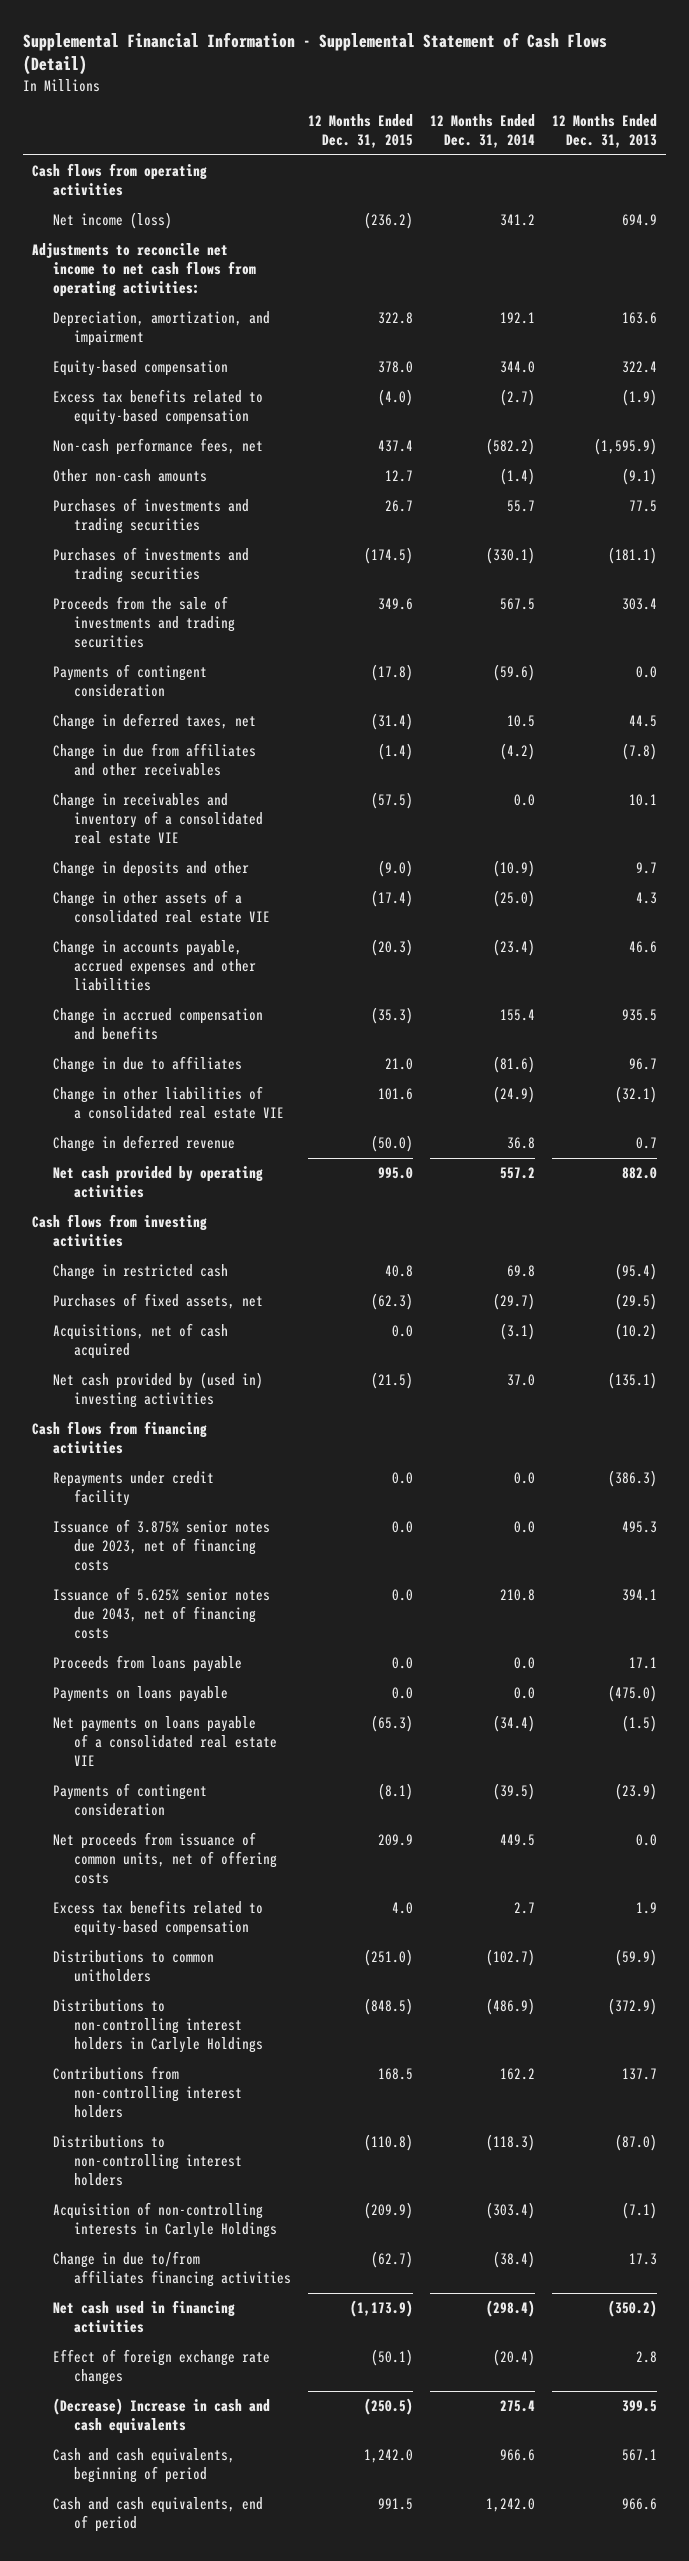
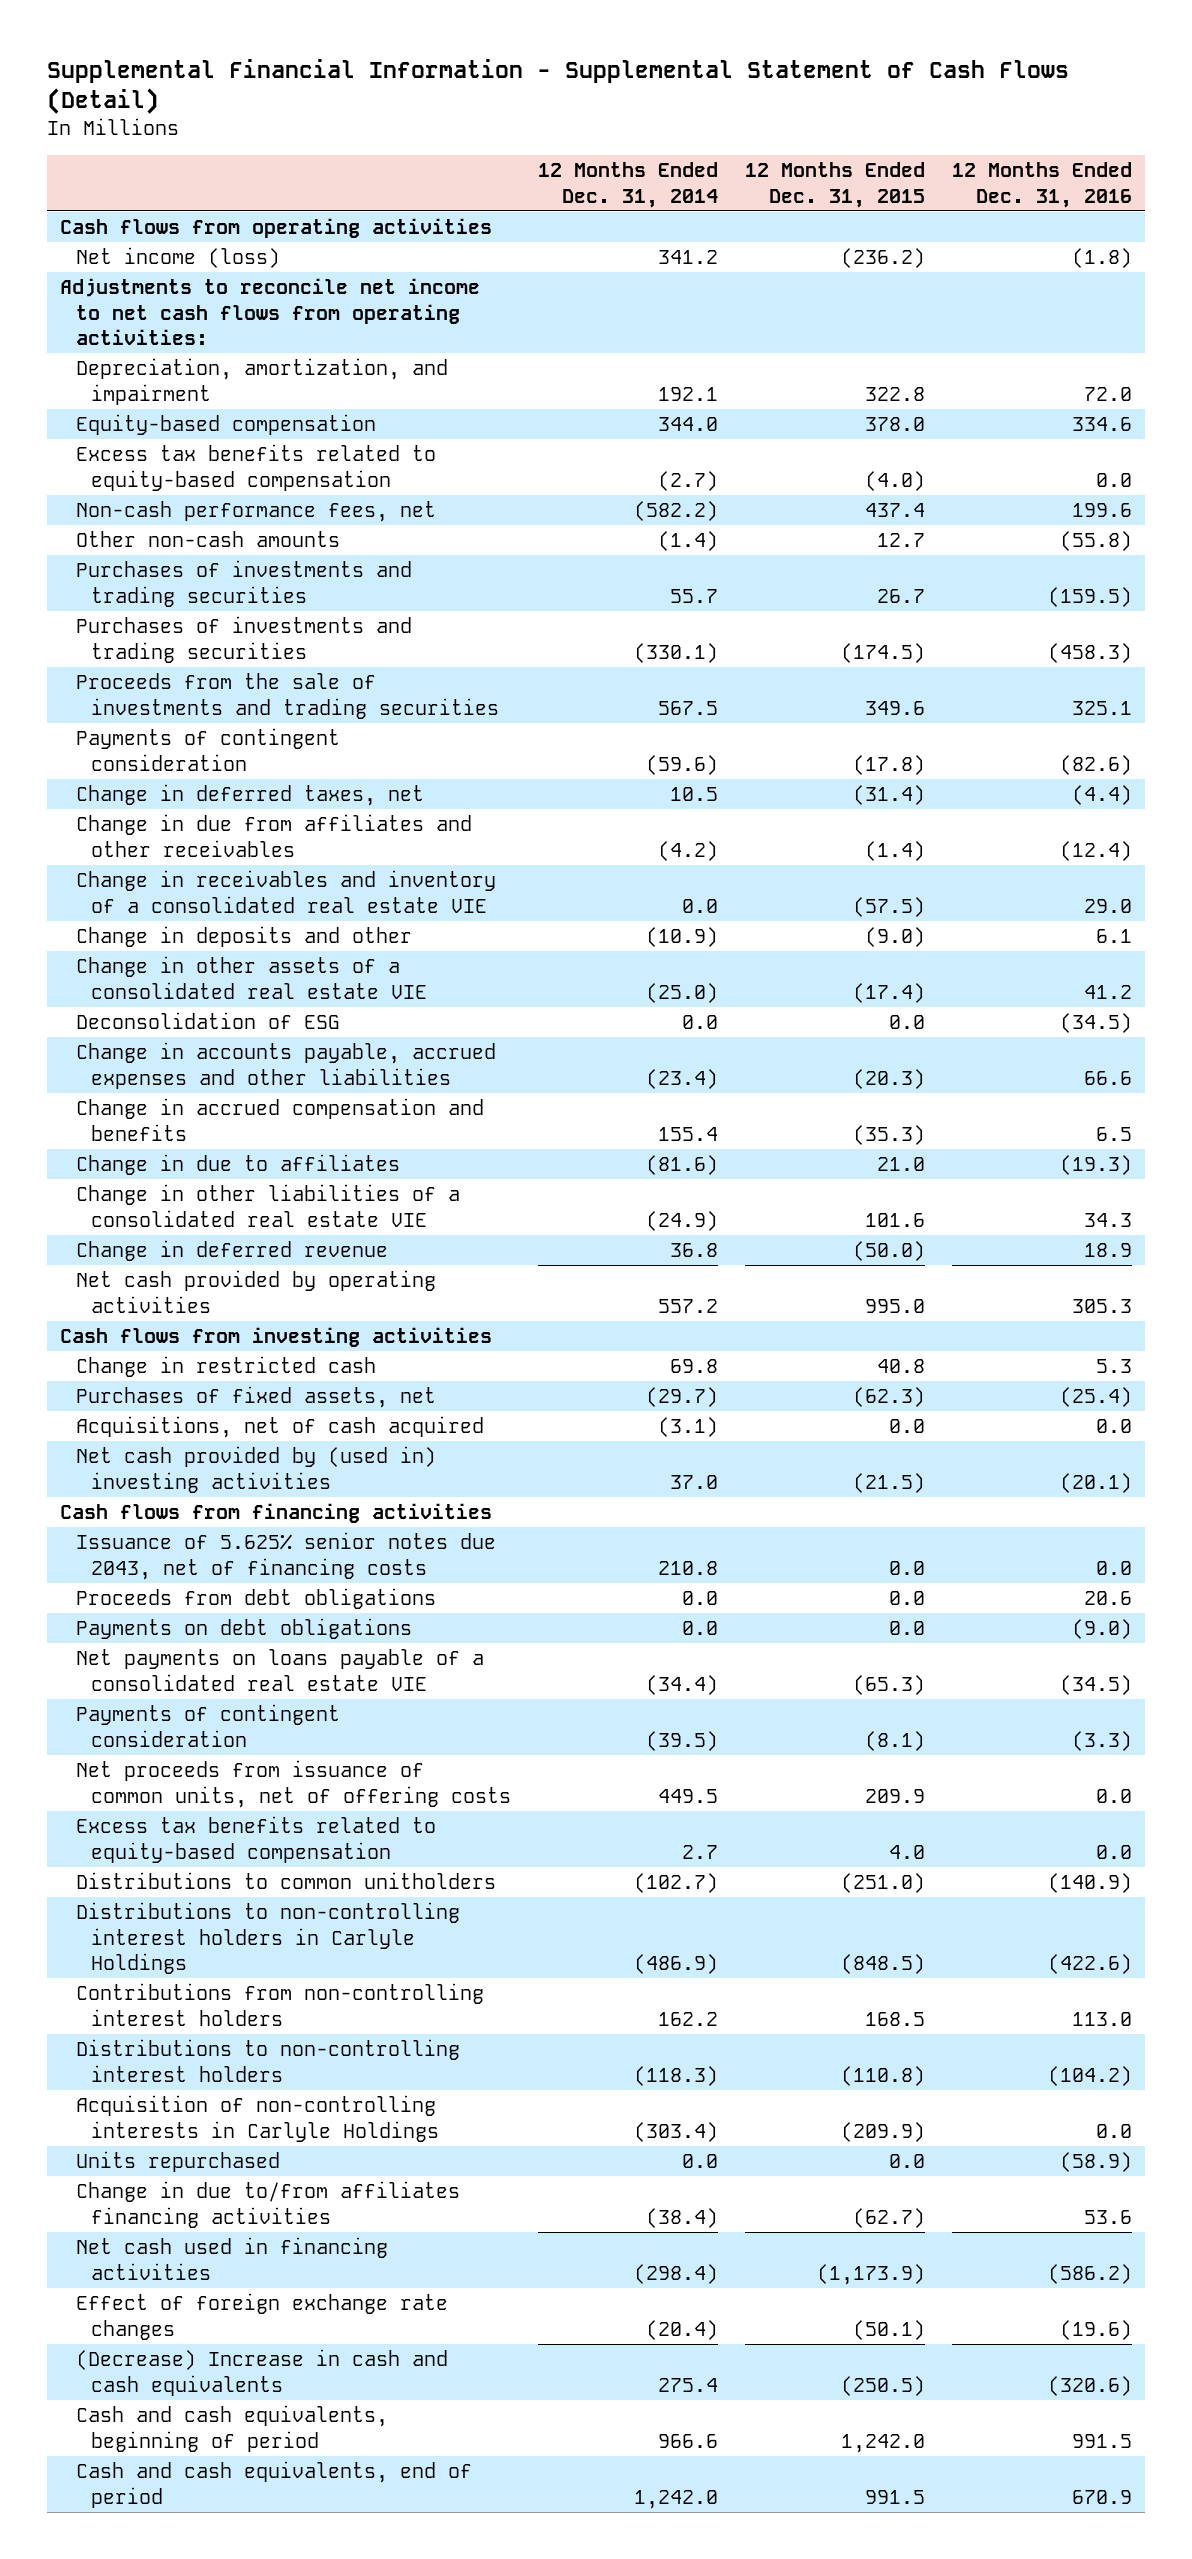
[552,114,658,149] 12 Months Ended Dec. 31, 2013 -> none
none -> [952,162,1133,208] 12 Months Ended Dec. 31, 2016
none -> [75,1012,340,1030] Deconsolidation of ESG
[52,1471,214,1507] Repayments under credit facility -> none
[52,1519,270,1572] Issuance of 3.875% senior notes due 2023, net of financing costs -> none
[52,1655,242,1673] Proceeds from loans payable -> [75,1588,436,1610] Proceeds from debt obligations
[52,1686,228,1703] Payments on loans payable -> [75,1618,412,1640] Payments on debt obligations
none -> [75,2151,280,2173] Units repurchased

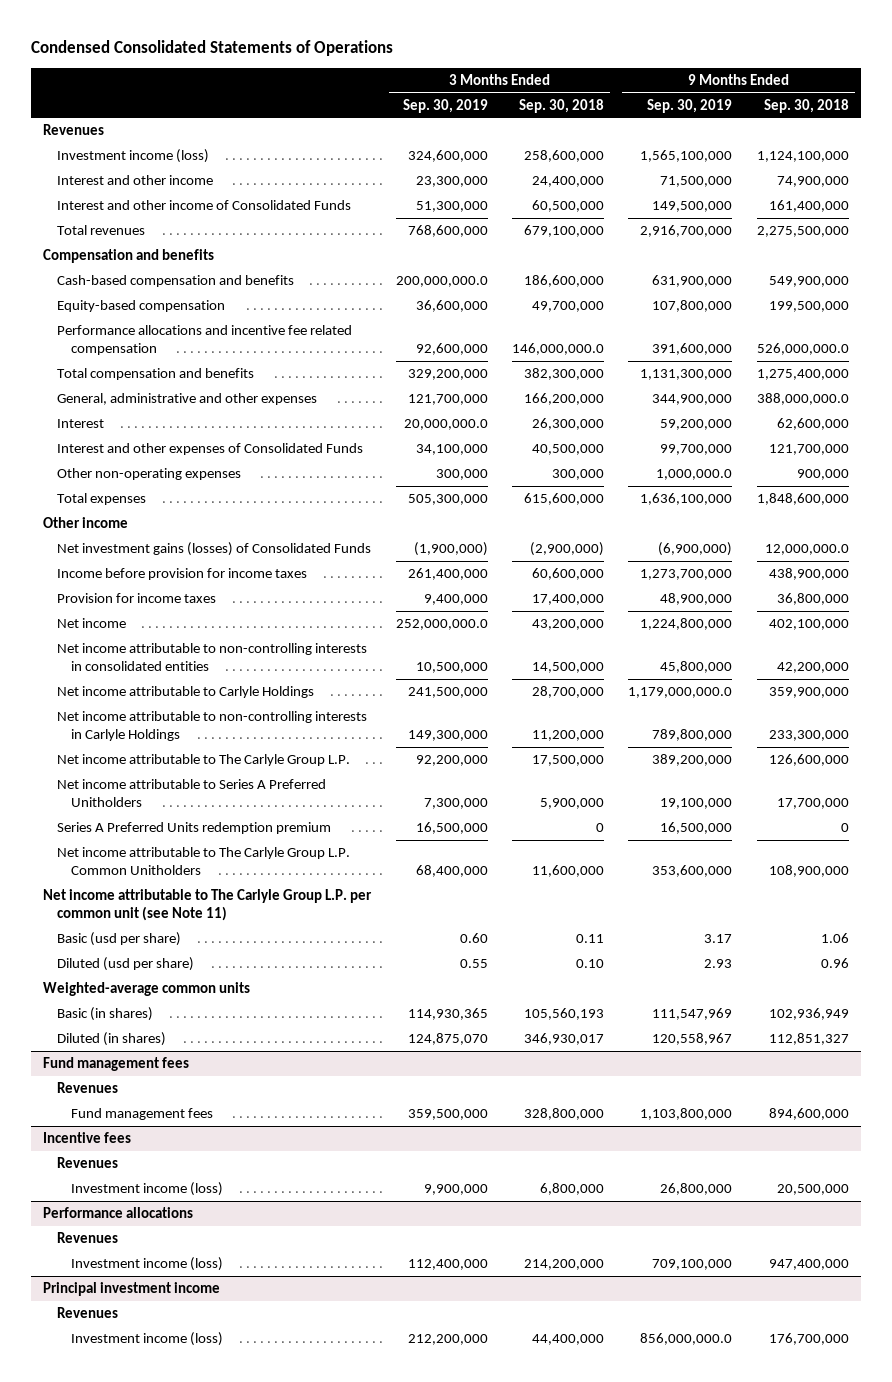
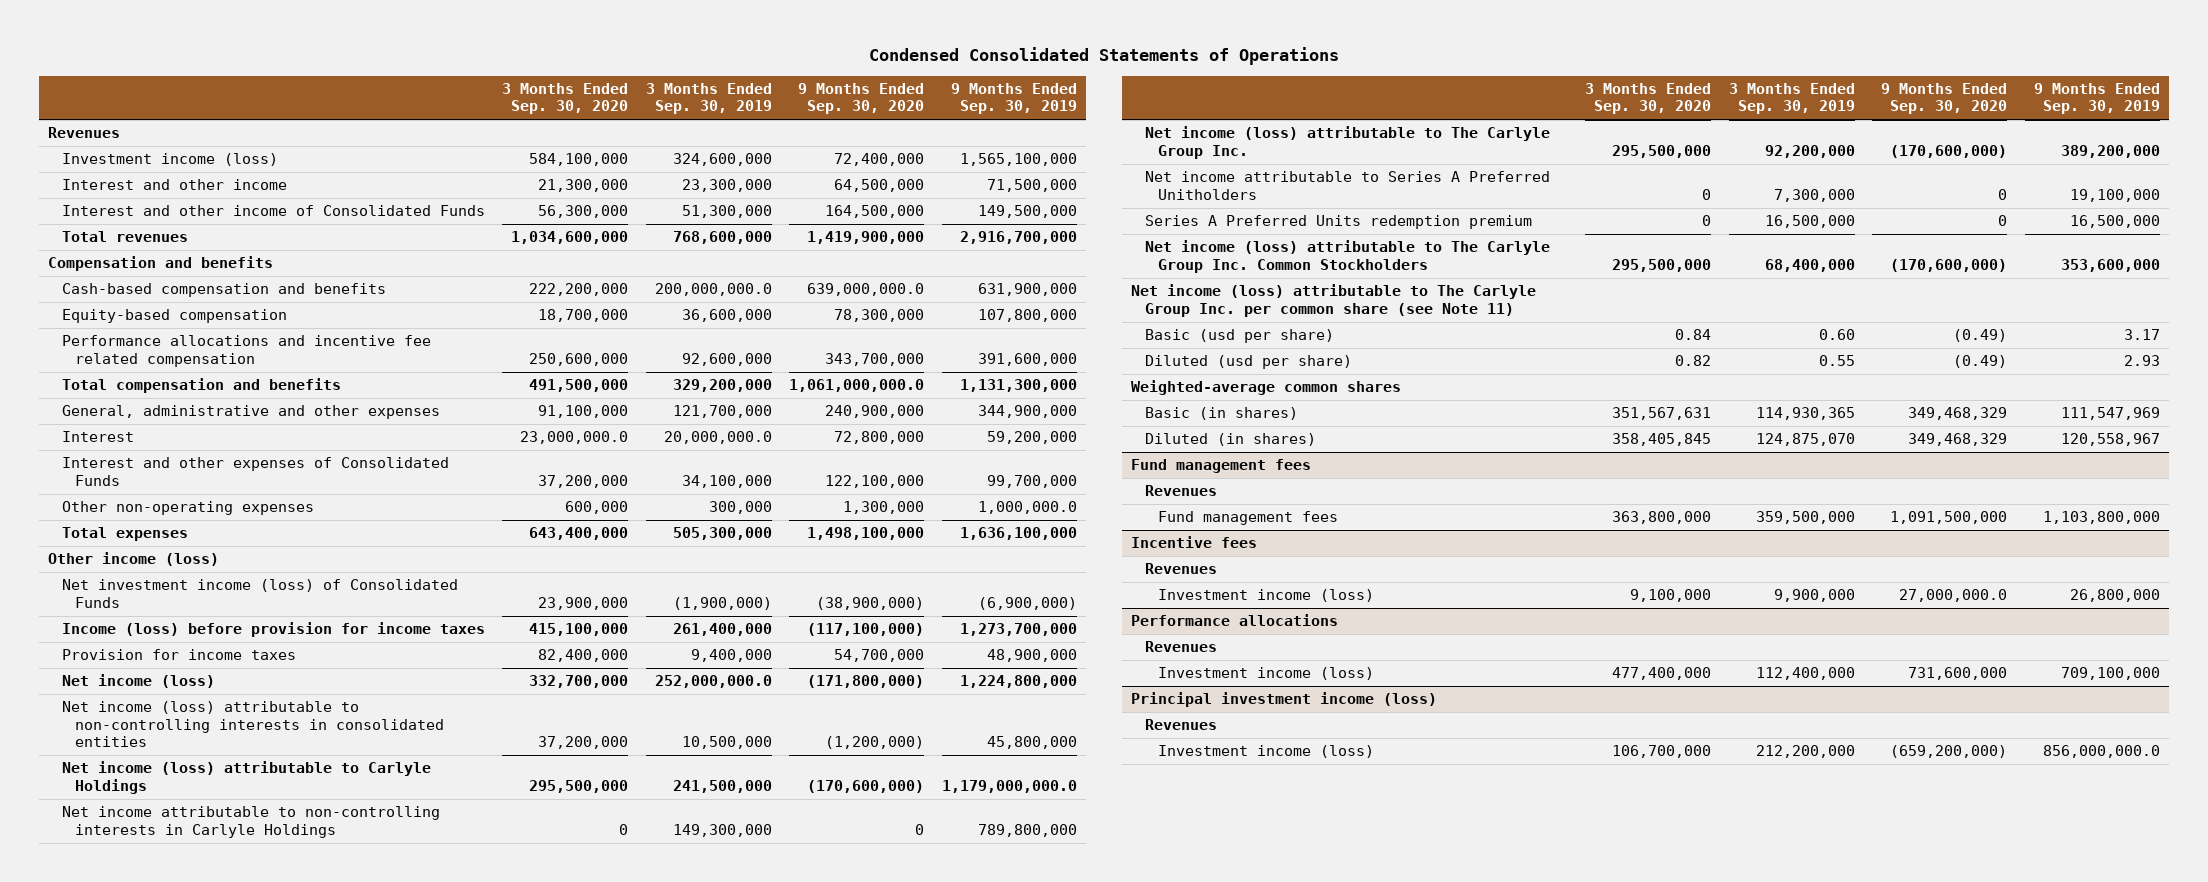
[519,98,605,113] Sep. 30, 2018 -> none
[763,98,849,113] Sep. 30, 2018 -> none
none -> [502,83,629,115] 3 Months Ended Sep. 30, 2020
none -> [798,83,925,115] 9 Months Ended Sep. 30, 2020
[43,517,129,529] Other income -> [47,552,219,567] Other income (loss)
[56,542,371,557] Net investment gains (losses) of Consolidated Funds -> [61,579,458,608] Net investment income (loss) of Consolidated Funds
[56,568,307,581] Income before provision for income taxes -> [61,622,485,638] Income (loss) before provision for income taxes
[56,618,126,629] Net income -> [61,674,215,689] Net income (loss)
[56,643,367,672] Net income attributable to non-controlling interests in consolidated entities -> [61,701,445,747] Net income (loss) attributable to non-controlling interests in consolidated entities
[56,686,314,699] Net income attributable to Carlyle Holdings -> [61,761,431,794] Net income (loss) attributable to Carlyle Holdings
[56,754,350,767] Net income attributable to The Carlyle Group L.P. -> [1144,126,1550,159] Net income (loss) attributable to The Carlyle Group Inc.
[56,847,350,876] Net income attributable to The Carlyle Group L.P. Common Unitholders -> [1144,240,1550,273] Net income (loss) attributable to The Carlyle Group Inc. Common Stockholders
[43,889,373,922] Net income attributable to The Carlyle Group L.P. per common unit (see Note 11) -> [1130,284,1536,317] Net income (loss) attributable to The Carlyle Group Inc. per common share (see Note 11)
[43,982,251,997] Weighted-average common units -> [1130,380,1401,396] Weighted-average common shares
[43,1282,221,1297] Principal investment income -> [1130,692,1437,708] Principal investment income (loss)

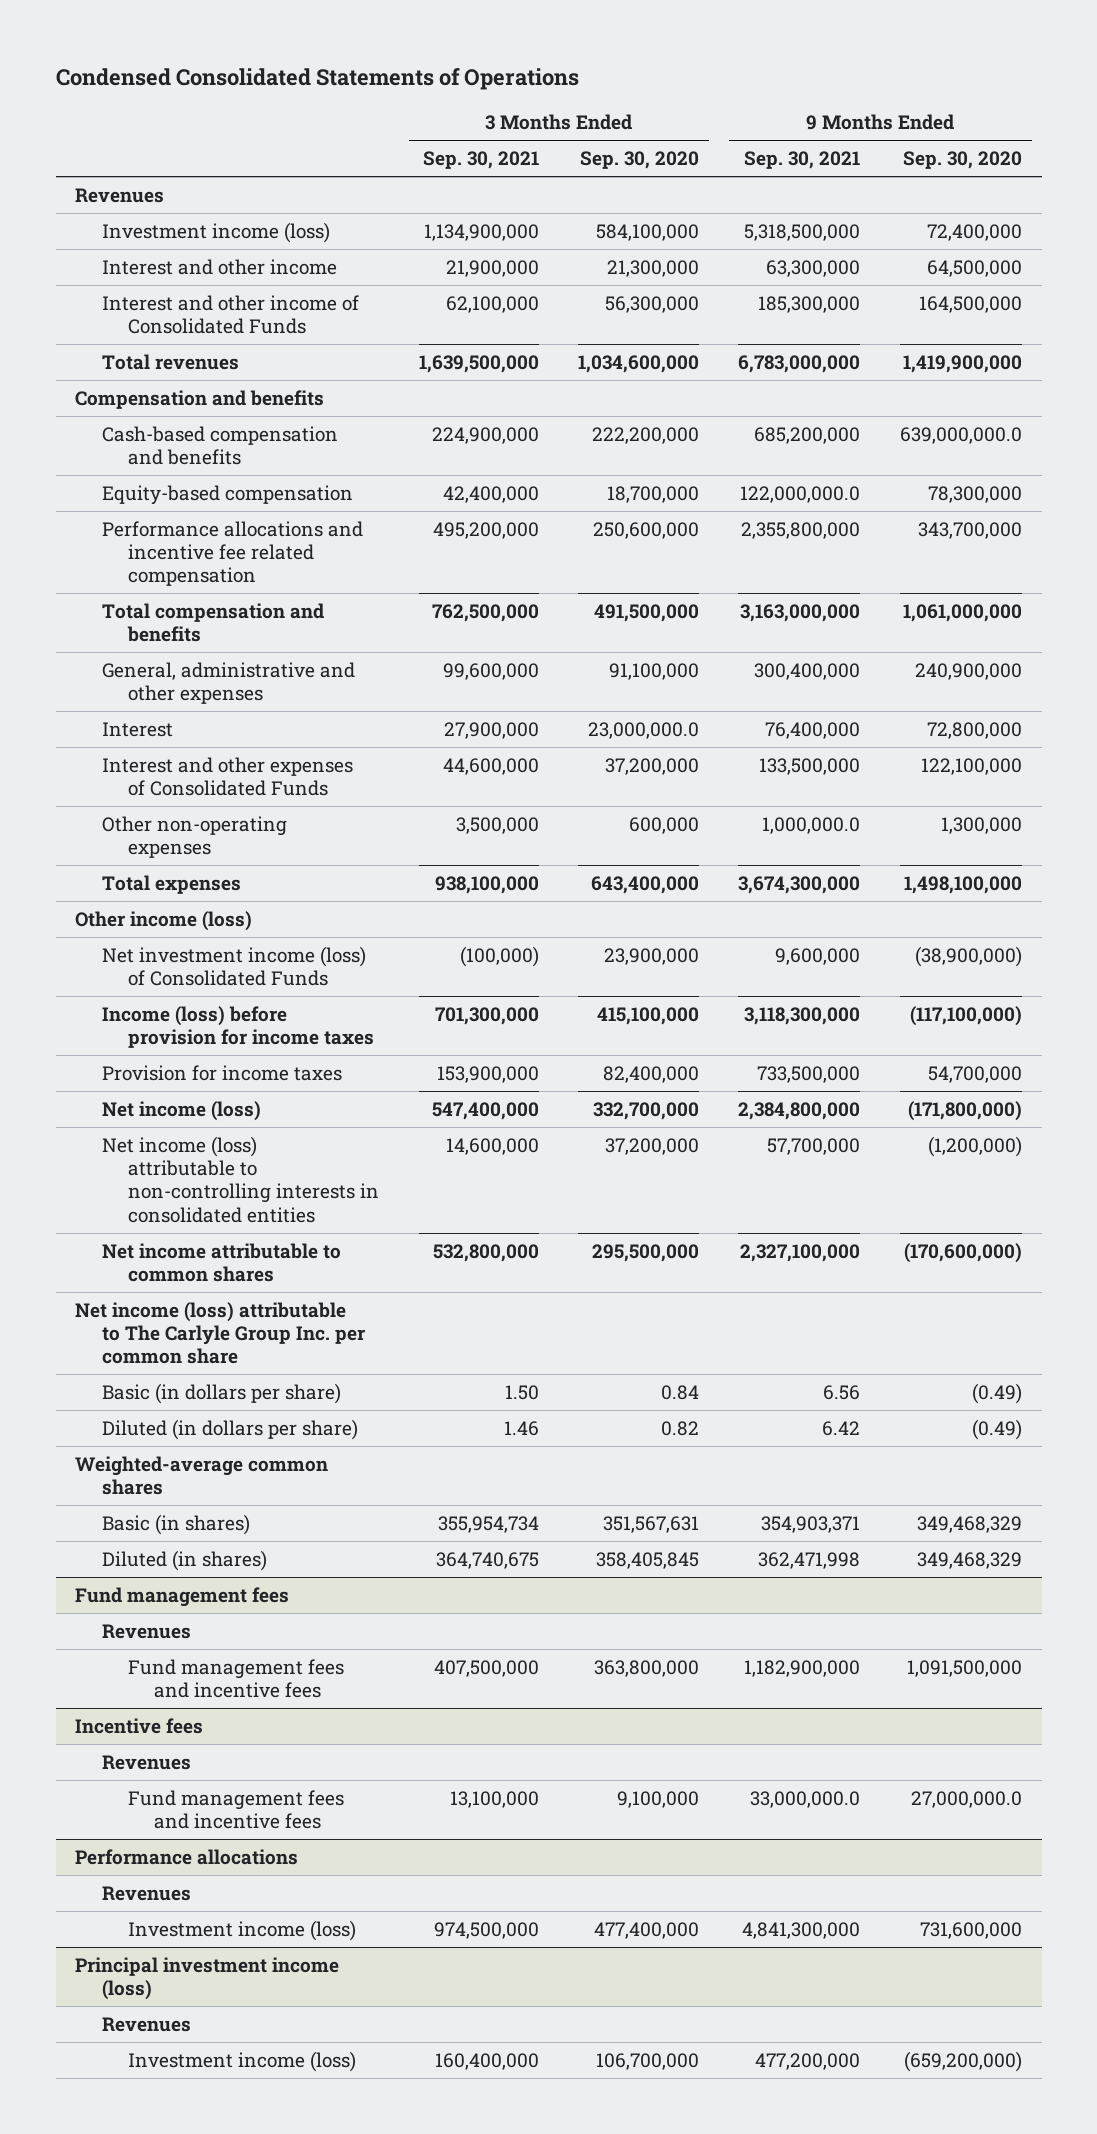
[645,83,772,115] 3 Months Ended Sep. 30, 2019 -> none
[951,83,1078,115] 9 Months Ended Sep. 30, 2019 -> none
none -> [422,151,539,170] Sep. 30, 2021
none -> [744,151,861,170] Sep. 30, 2021
[789,379,925,393] 1,061,000,000.0 -> [902,603,1022,622] 1,061,000,000
[61,761,431,794] Net income (loss) attributable to Carlyle Holdings -> none
[61,806,440,838] Net income attributable to non-controlling interests in Carlyle Holdings -> none
[1144,126,1550,159] Net income (loss) attributable to The Carlyle Group Inc. -> none
[1144,171,1550,200] Net income attributable to Series A Preferred Unitholders -> none
[1144,215,1532,230] Series A Preferred Units redemption premium -> none
[1144,240,1550,273] Net income (loss) attributable to The Carlyle Group Inc. Common Stockholders -> [101,1242,341,1283] Net income attributable to common shares
[1130,284,1536,317] Net income (loss) attributable to The Carlyle Group Inc. per common share (see Note 11) -> [75,1301,365,1365] Net income (loss) attributable to The Carlyle Group Inc. per common share
[1144,329,1334,344] Basic (usd per share) -> [101,1382,341,1404] Basic (in dollars per share)
[1144,355,1352,370] Diluted (usd per share) -> [101,1418,358,1440] Diluted (in dollars per share)
[1158,511,1339,526] Fund management fees -> [128,1658,345,1699] Fund management fees and incentive fees
[1158,589,1375,603] Investment income (loss) -> [128,1789,345,1830] Fund management fees and incentive fees

